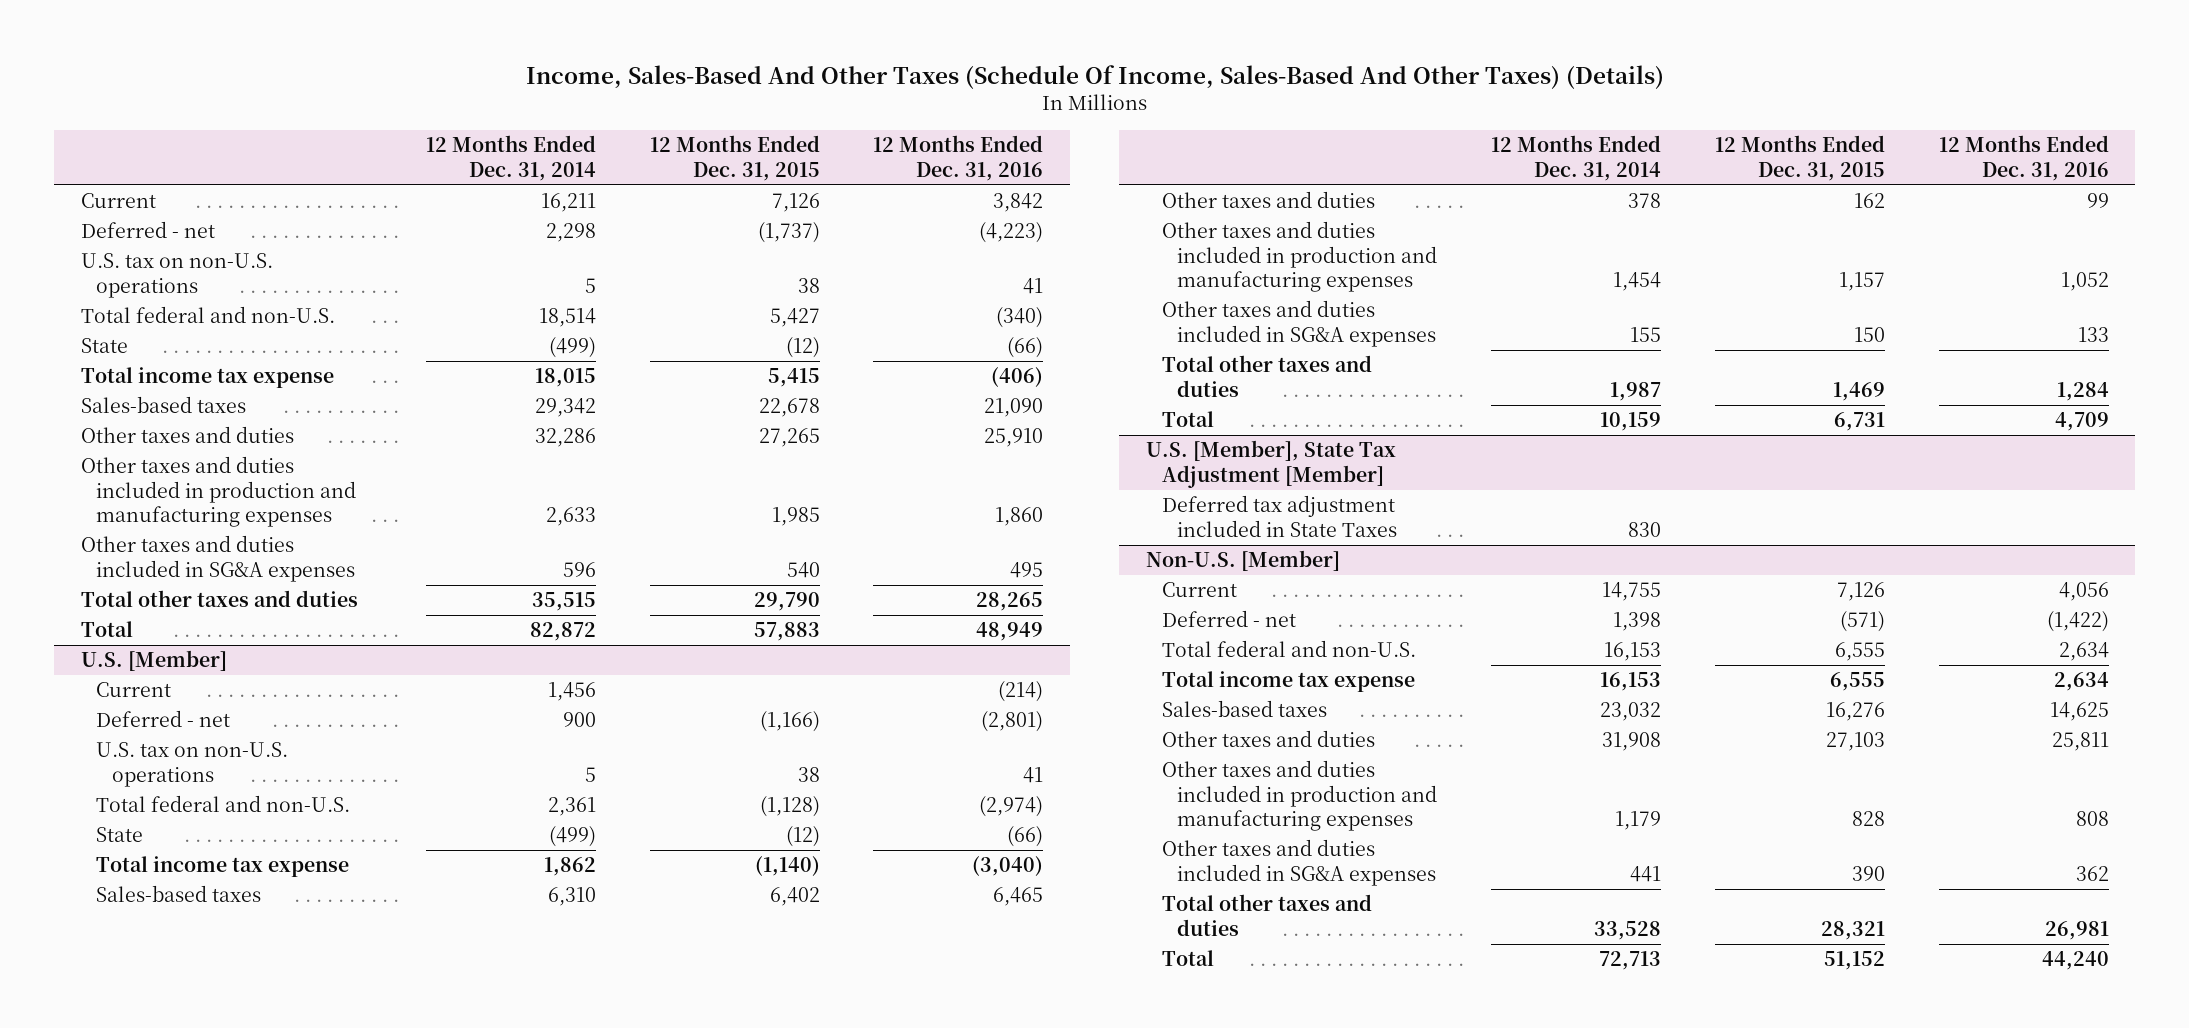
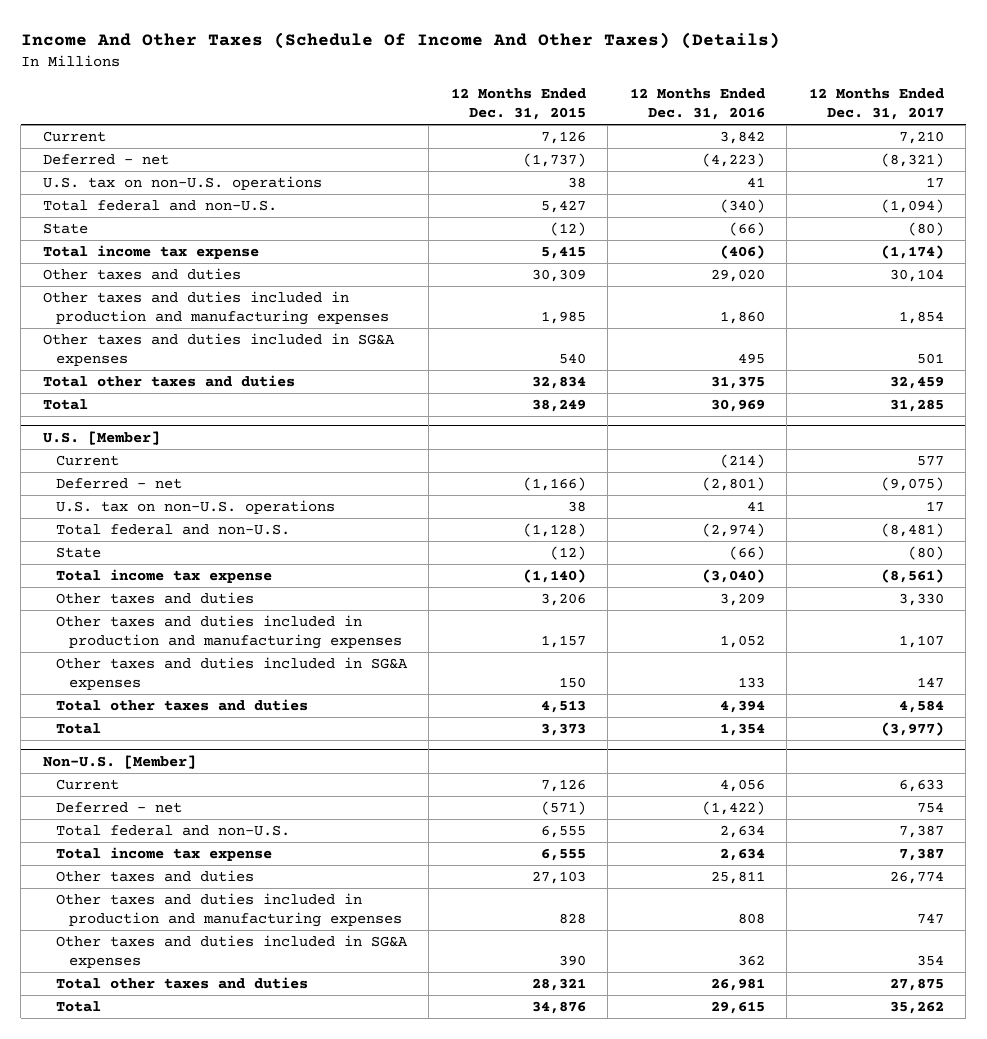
[525,65,1664,90] Income, Sales-Based And Other Taxes (Schedule Of Income, Sales-Based And Other Taxes) (Details) -> [20,32,780,50] Income And Other Taxes (Schedule Of Income And Other Taxes) (Details)
[425,135,596,181] 12 Months Ended Dec. 31, 2014 -> none
none -> [808,88,944,120] 12 Months Ended Dec. 31, 2017
[80,396,246,414] Sales-based taxes -> none
[758,428,820,448] 27,265 -> [531,269,586,283] 30,309
[984,428,1044,448] 25,910 -> [710,269,765,283] 29,020
[753,592,820,612] 29,790 -> [531,376,586,390] 32,834
[976,592,1044,612] 28,265 -> [710,376,765,390] 31,375
[753,622,820,642] 57,883 -> [531,399,586,413] 38,249
[976,622,1044,642] 48,949 -> [710,399,765,413] 30,969
[96,885,262,903] Sales-based taxes -> none
[1853,193,1885,209] 162 -> [540,593,586,607] 3,206
[2086,193,2109,209] 99 -> [719,593,765,607] 3,209
[1145,440,1396,488] U.S. [Member], State Tax Adjustment [Member] -> none
[1161,495,1398,537] Deferred tax adjustment included in State Taxes -> none
[1832,381,1885,401] 1,469 -> [540,700,586,714] 4,513
[2056,381,2109,401] 1,284 -> [719,700,765,714] 4,394
[1833,412,1885,432] 6,731 -> [540,723,586,737] 3,373
[2054,412,2109,432] 4,709 -> [719,723,765,737] 1,354
[1161,700,1327,718] Sales-based taxes -> none
[1823,951,1885,971] 51,152 -> [531,1001,586,1015] 34,876
[2041,951,2109,971] 44,240 -> [710,1001,765,1015] 29,615

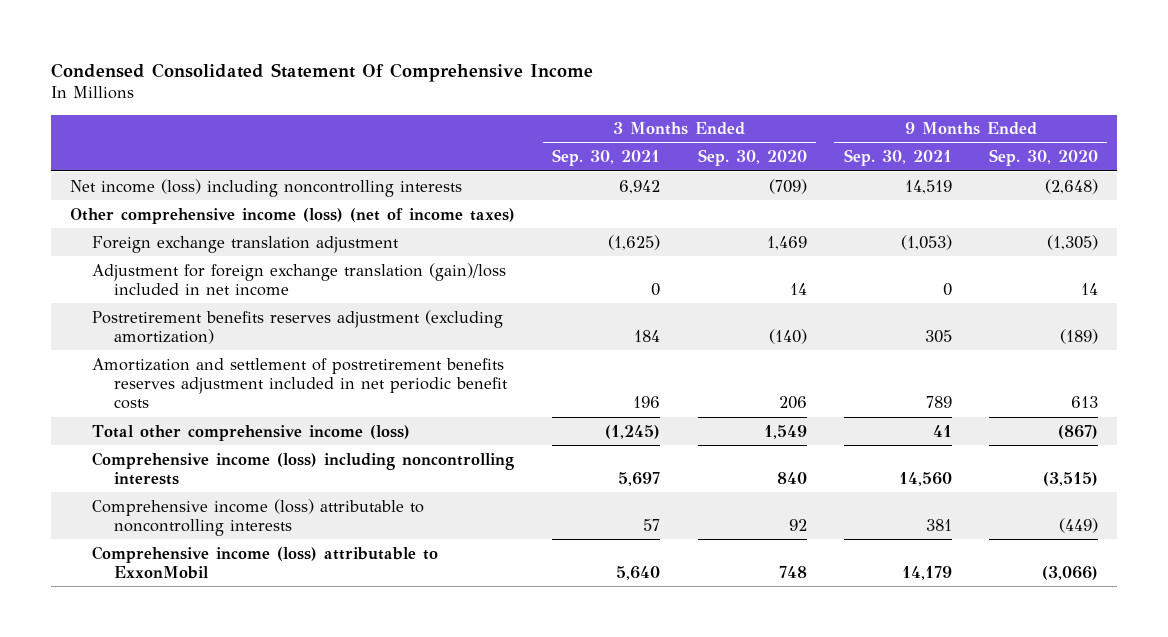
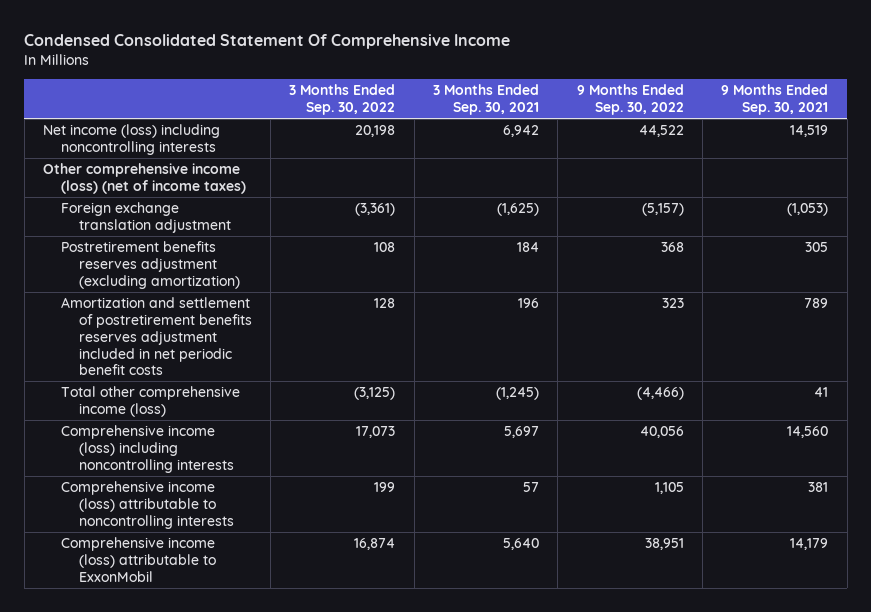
[697,149,807,167] Sep. 30, 2020 -> none
[989,149,1099,167] Sep. 30, 2020 -> none
none -> [289,84,396,116] 3 Months Ended Sep. 30, 2022
none -> [576,84,684,116] 9 Months Ended Sep. 30, 2022
[91,262,506,296] Adjustment for foreign exchange translation (gain)/loss included in net income -> none

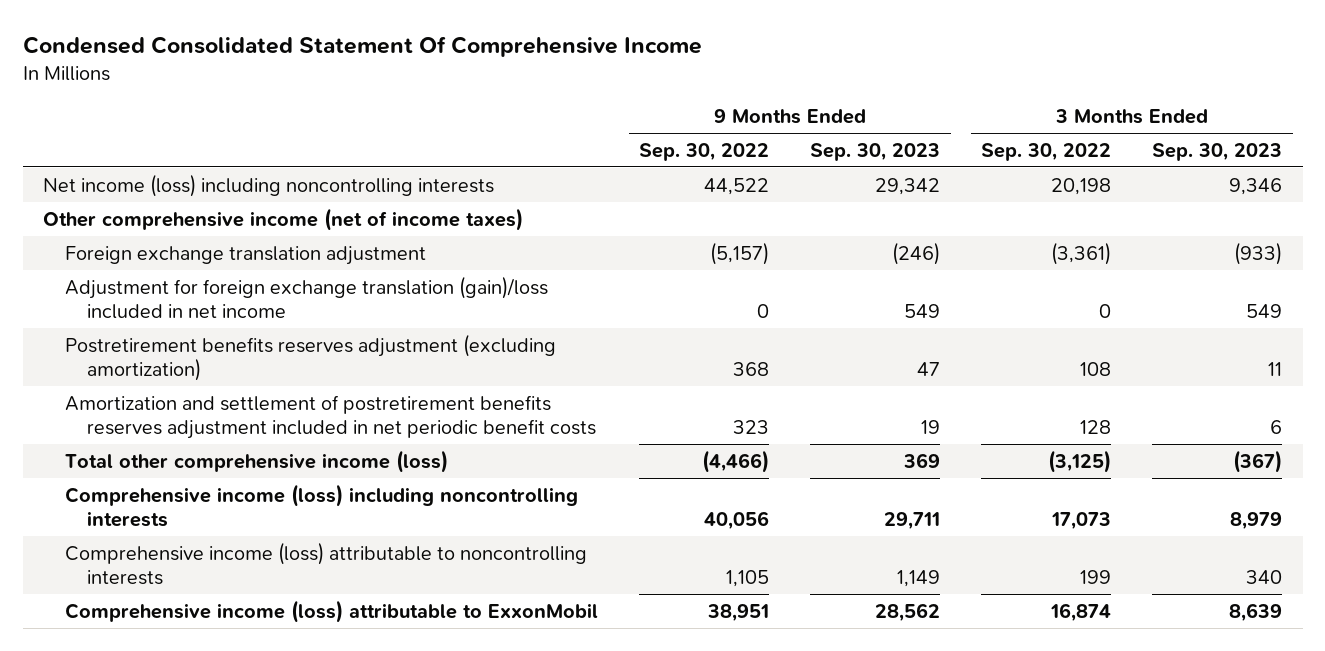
[433,84,540,116] 3 Months Ended Sep. 30, 2021 -> none
[721,84,829,116] 9 Months Ended Sep. 30, 2021 -> none
none -> [810,142,941,161] Sep. 30, 2023
none -> [1152,142,1283,161] Sep. 30, 2023
[42,163,246,194] Other comprehensive income (loss) (net of income taxes) -> [43,207,524,231] Other comprehensive income (net of income taxes)
none -> [65,275,549,319] Adjustment for foreign exchange translation (gain)/loss included in net income

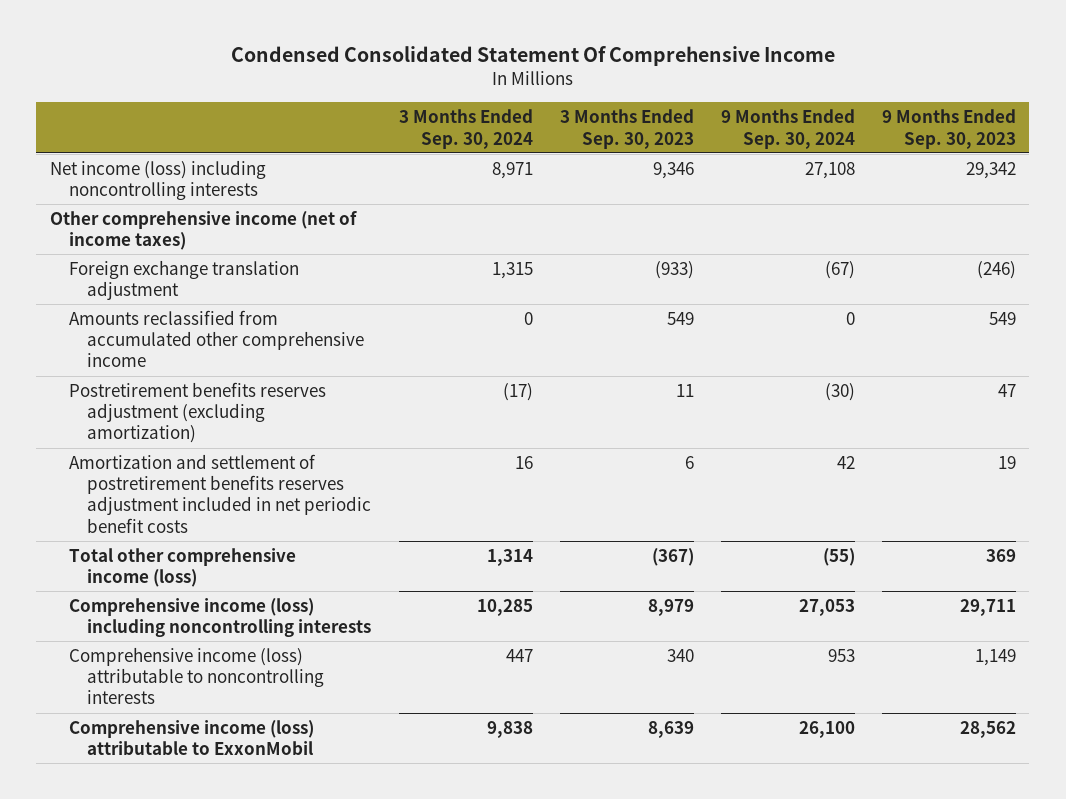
[639,142,770,161] Sep. 30, 2022 -> none
[981,142,1112,161] Sep. 30, 2022 -> none
none -> [398,109,533,149] 3 Months Ended Sep. 30, 2024
none -> [720,109,855,149] 9 Months Ended Sep. 30, 2024
[65,275,549,319] Adjustment for foreign exchange translation (gain)/loss included in net income -> [68,309,365,368] Amounts reclassified from accumulated other comprehensive income

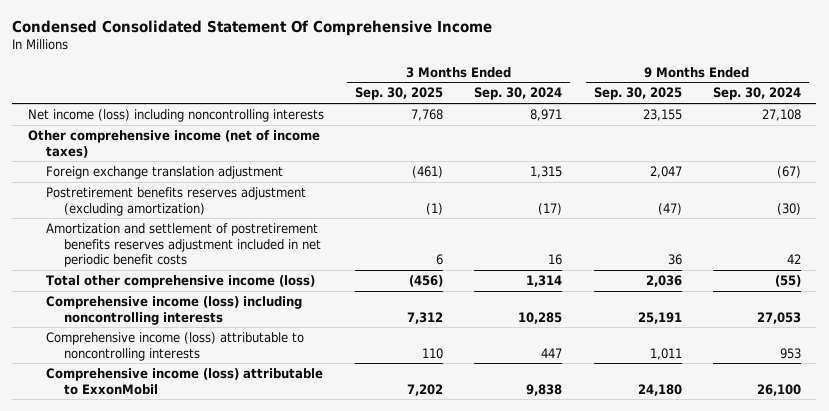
[559,109,694,149] 3 Months Ended Sep. 30, 2023 -> none
[881,109,1016,149] 9 Months Ended Sep. 30, 2023 -> none
none -> [355,87,444,101] Sep. 30, 2025
none -> [593,87,682,101] Sep. 30, 2025
[68,309,365,368] Amounts reclassified from accumulated other comprehensive income -> none

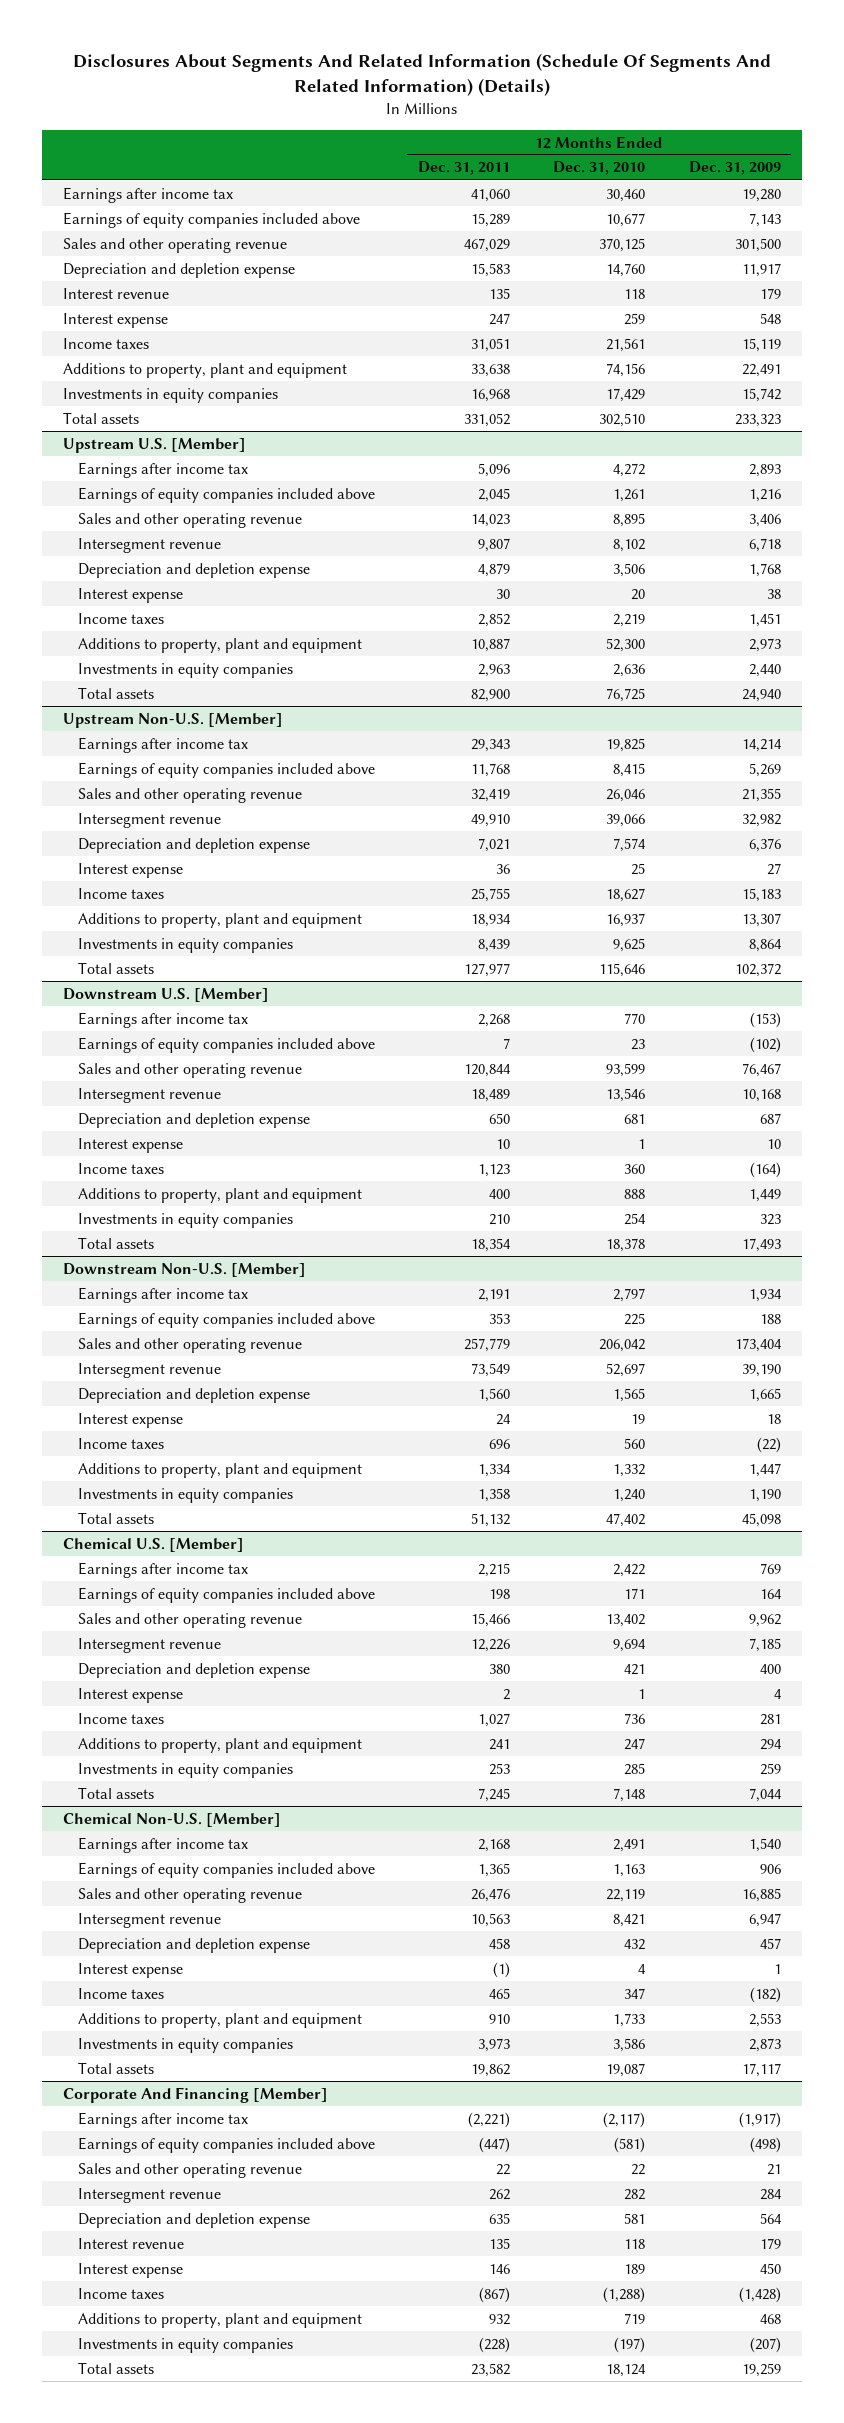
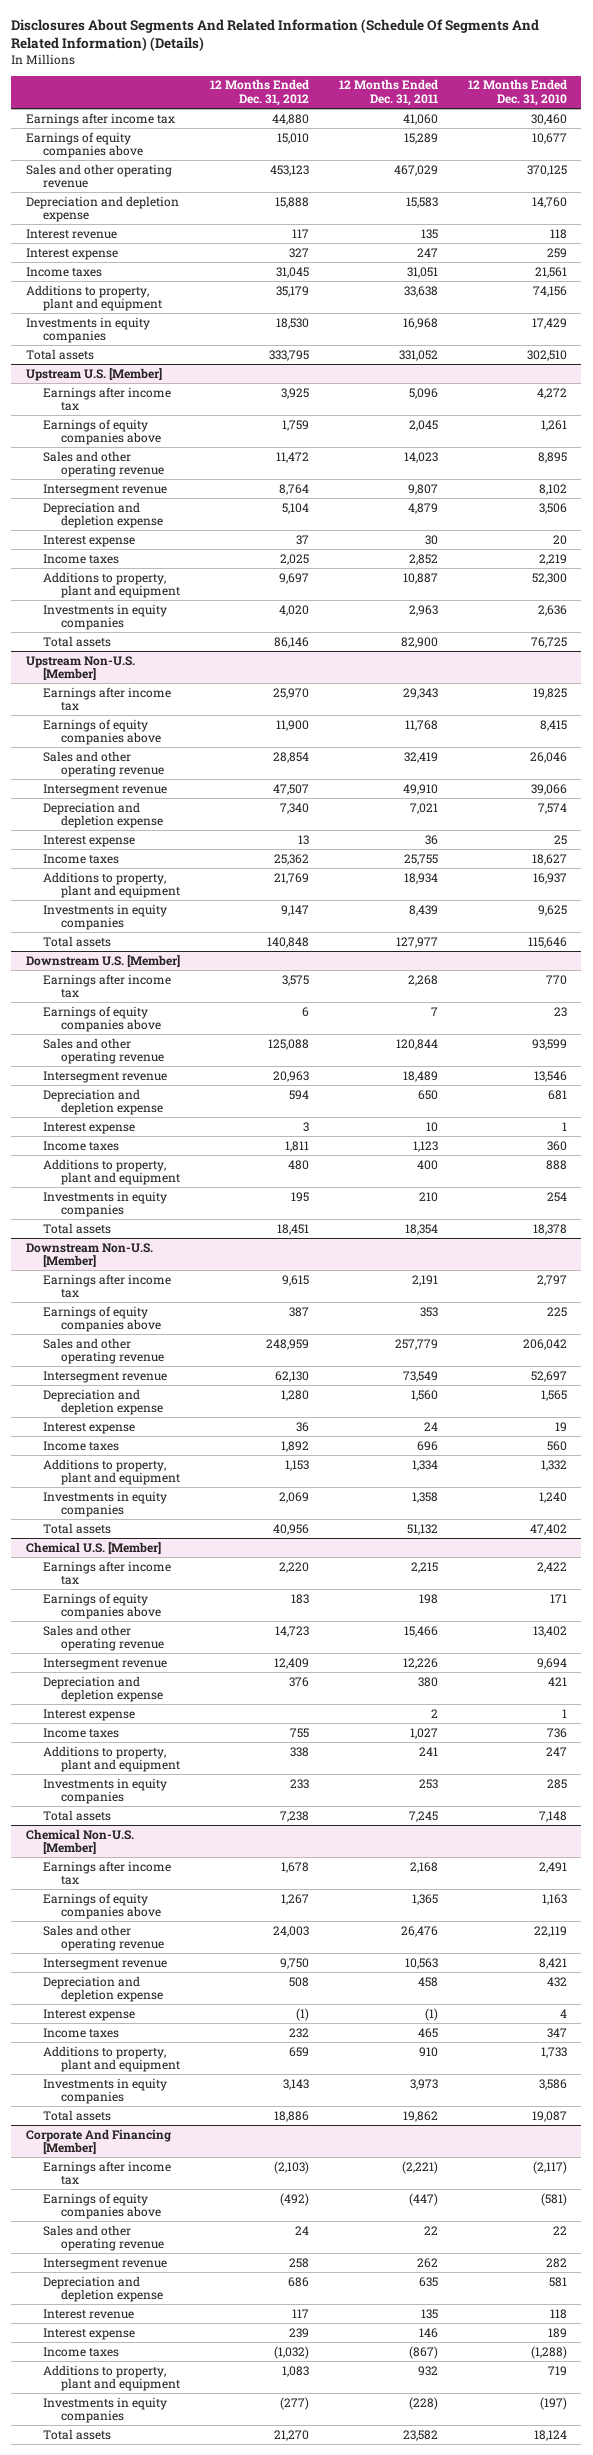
[688,161,781,176] Dec. 31, 2009 -> none
none -> [210,79,310,106] 12 Months Ended Dec. 31, 2012
[63,211,361,228] Earnings of equity companies included above -> [26,131,144,159] Earnings of equity companies above
[78,486,376,503] Earnings of equity companies included above -> [43,418,161,446] Earnings of equity companies above
[78,761,376,778] Earnings of equity companies included above -> [43,718,161,746] Earnings of equity companies above
[78,1036,376,1053] Earnings of equity companies included above -> [43,1005,161,1033] Earnings of equity companies above
[78,1311,376,1328] Earnings of equity companies included above -> [43,1305,161,1333] Earnings of equity companies above
[78,1586,376,1603] Earnings of equity companies included above -> [43,1592,161,1620] Earnings of equity companies above
[78,1861,376,1878] Earnings of equity companies included above -> [43,1892,161,1920] Earnings of equity companies above
[78,2136,376,2153] Earnings of equity companies included above -> [43,2192,161,2220] Earnings of equity companies above

